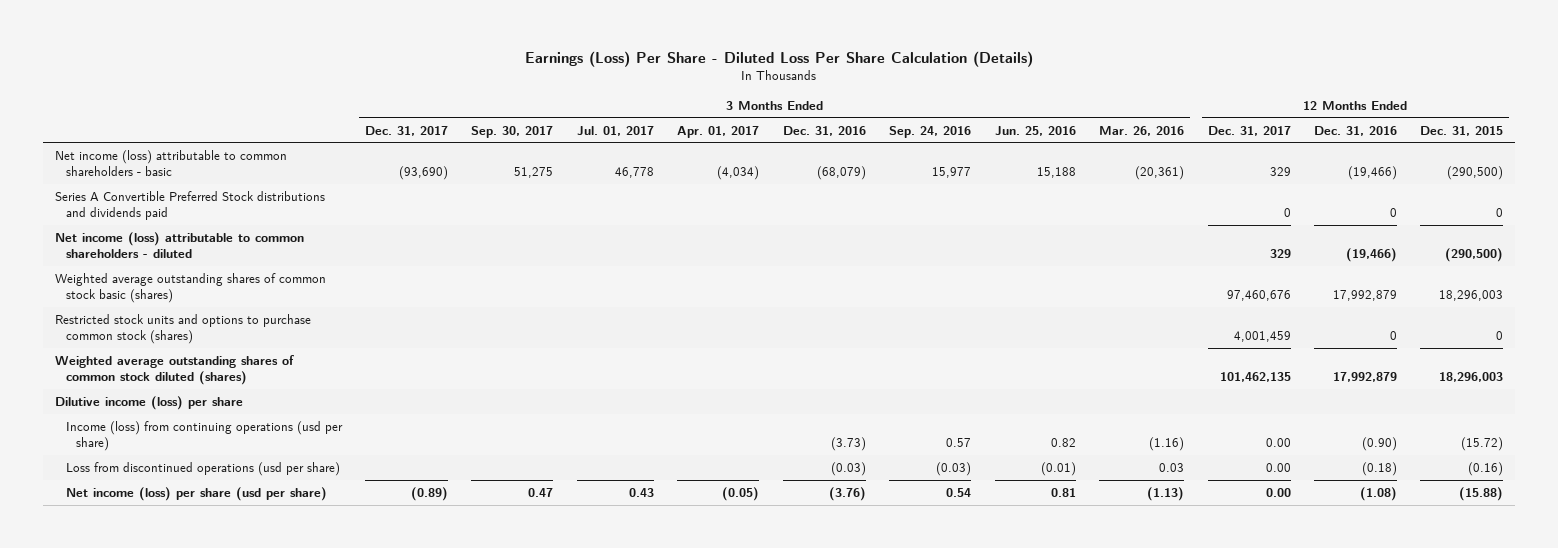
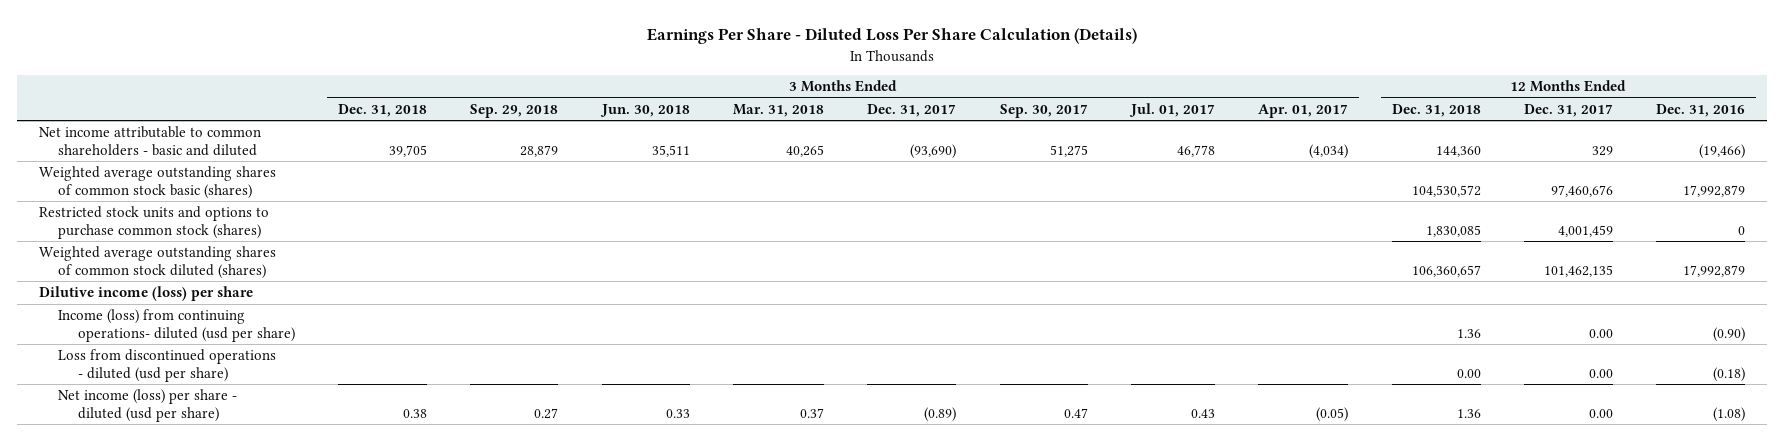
[525,51,1034,68] Earnings (Loss) Per Share - Diluted Loss Per Share Calculation (Details) -> [647,28,1138,45] Earnings Per Share - Diluted Loss Per Share Calculation (Details)
[782,125,866,136] Dec. 31, 2016 -> none
[889,125,972,138] Sep. 24, 2016 -> none
[994,125,1076,136] Jun. 25, 2016 -> none
[1099,125,1185,136] Mar. 26, 2016 -> none
[1420,125,1504,136] Dec. 31, 2015 -> none
none -> [337,103,427,117] Dec. 31, 2018
none -> [470,103,559,118] Sep. 29, 2018
none -> [599,103,690,117] Jun. 30, 2018
none -> [732,103,824,117] Mar. 31, 2018
none -> [1391,103,1481,117] Dec. 31, 2018
[55,190,326,220] Series A Convertible Preferred Stock distributions and dividends paid -> none
[55,231,305,258] Net income (loss) attributable to common shareholders - diluted -> none
[55,149,288,176] Net income (loss) attributable to common shareholders - basic -> [38,126,261,156] Net income attributable to common shareholders - basic and diluted
[65,420,343,451] Income (loss) from continuing operations (usd per share) -> [58,309,295,342] Income (loss) from continuing operations- diluted (usd per share)
[65,461,340,476] Loss from discontinued operations (usd per share) -> [58,349,277,382] Loss from discontinued operations - diluted (usd per share)
[65,486,327,501] Net income (loss) per share (usd per share) -> [58,389,238,422] Net income (loss) per share - diluted (usd per share)

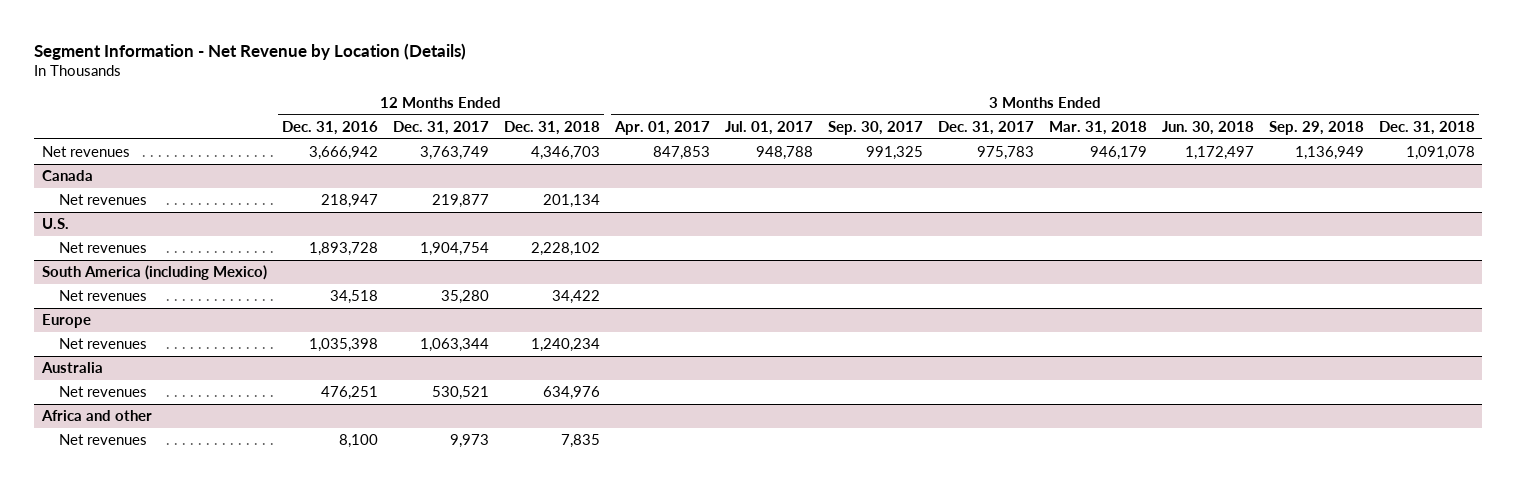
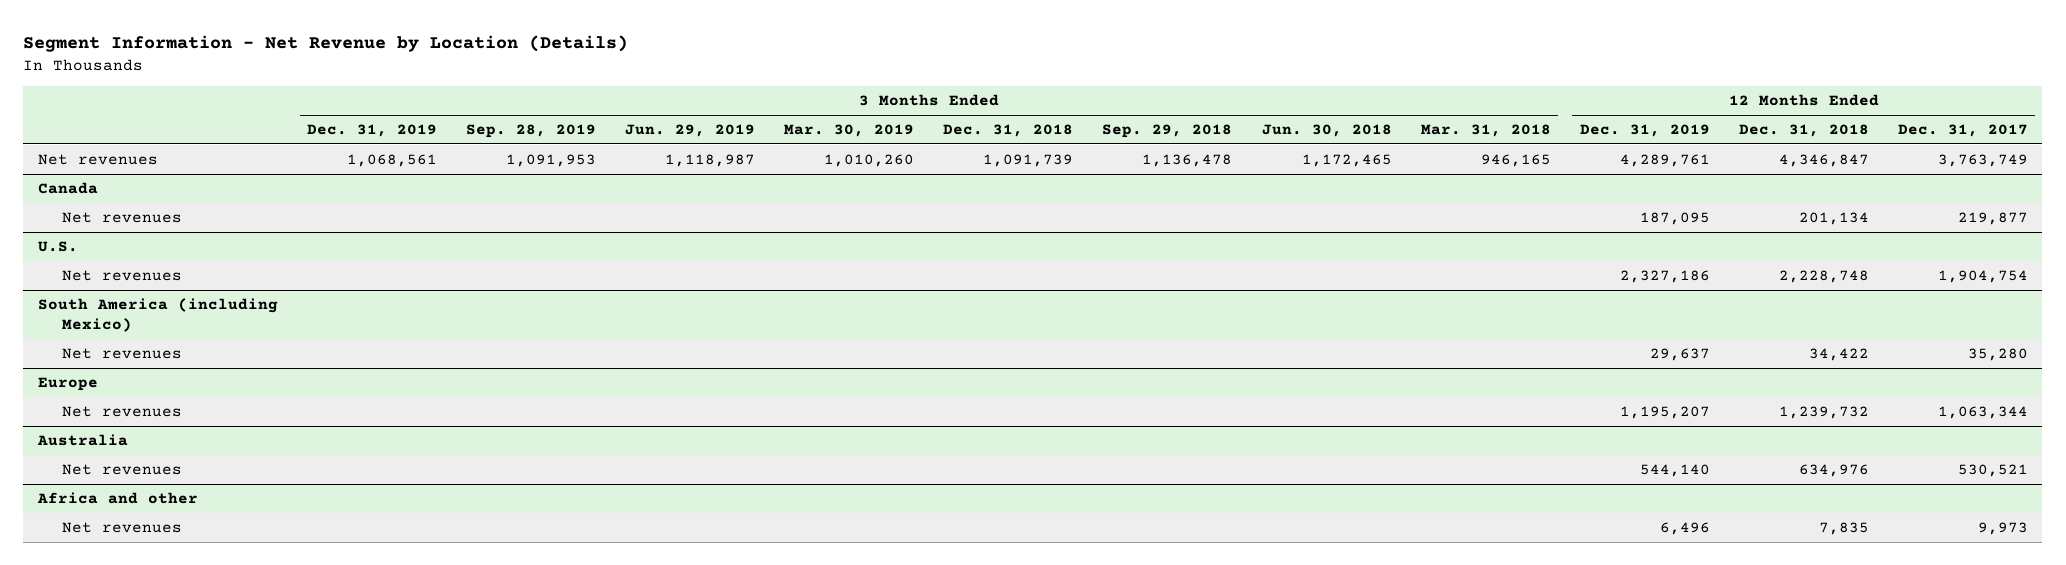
[281,120,378,135] Dec. 31, 2016 -> none
[613,120,710,135] Apr. 01, 2017 -> none
[724,120,813,135] Jul. 01, 2017 -> none
[827,120,923,135] Sep. 30, 2017 -> none
[937,120,1034,135] Dec. 31, 2017 -> none
none -> [307,124,438,138] Dec. 31, 2019
none -> [466,124,597,139] Sep. 28, 2019
none -> [625,124,756,138] Jun. 29, 2019
none -> [784,124,915,138] Mar. 30, 2019
none -> [1579,124,1710,138] Dec. 31, 2019
[530,146,600,161] 4,346,703 -> [1778,153,1869,167] 4,346,847
[1089,146,1147,161] 946,179 -> [1480,153,1551,167] 946,165
[1184,146,1254,161] 1,172,497 -> [1301,153,1392,167] 1,172,465
[1294,146,1364,161] 1,136,949 -> [1142,153,1233,167] 1,136,478
[1405,146,1475,161] 1,091,078 -> [983,153,1074,167] 1,091,739
[530,242,600,257] 2,228,102 -> [1778,269,1869,283] 2,228,748
[530,338,600,353] 1,240,234 -> [1778,405,1869,419] 1,239,732

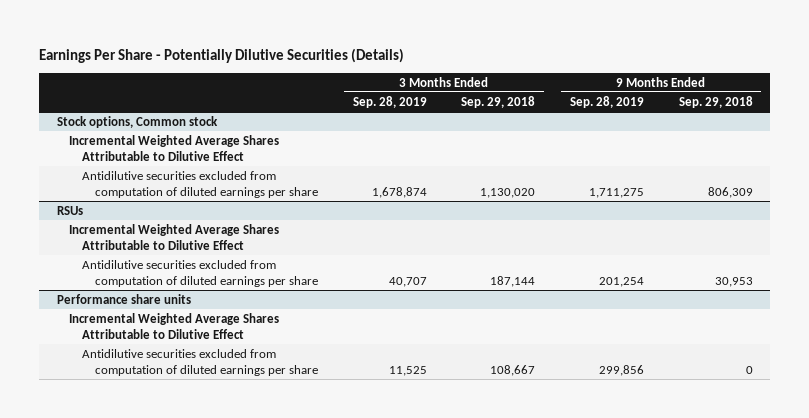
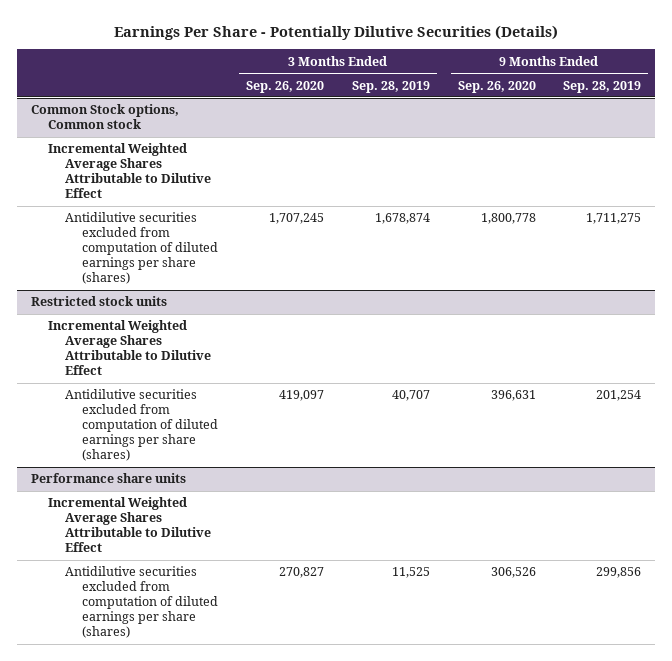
[461,95,536,108] Sep. 29, 2018 -> none
[678,95,753,108] Sep. 29, 2018 -> none
none -> [245,80,324,93] Sep. 26, 2020
none -> [457,80,536,93] Sep. 26, 2020
[56,115,218,128] Stock options, Common stock -> [30,104,179,130] Common Stock options, Common stock
[82,170,319,198] Antidilutive securities excluded from computation of diluted earnings per share -> [64,212,218,285] Antidilutive securities excluded from computation of diluted earnings per share (shares)
[56,205,83,215] RSUs -> [30,296,167,307] Restricted stock units
[82,259,319,287] Antidilutive securities excluded from computation of diluted earnings per share -> [64,389,218,462] Antidilutive securities excluded from computation of diluted earnings per share (shares)
[82,348,319,376] Antidilutive securities excluded from computation of diluted earnings per share -> [64,566,218,639] Antidilutive securities excluded from computation of diluted earnings per share (shares)

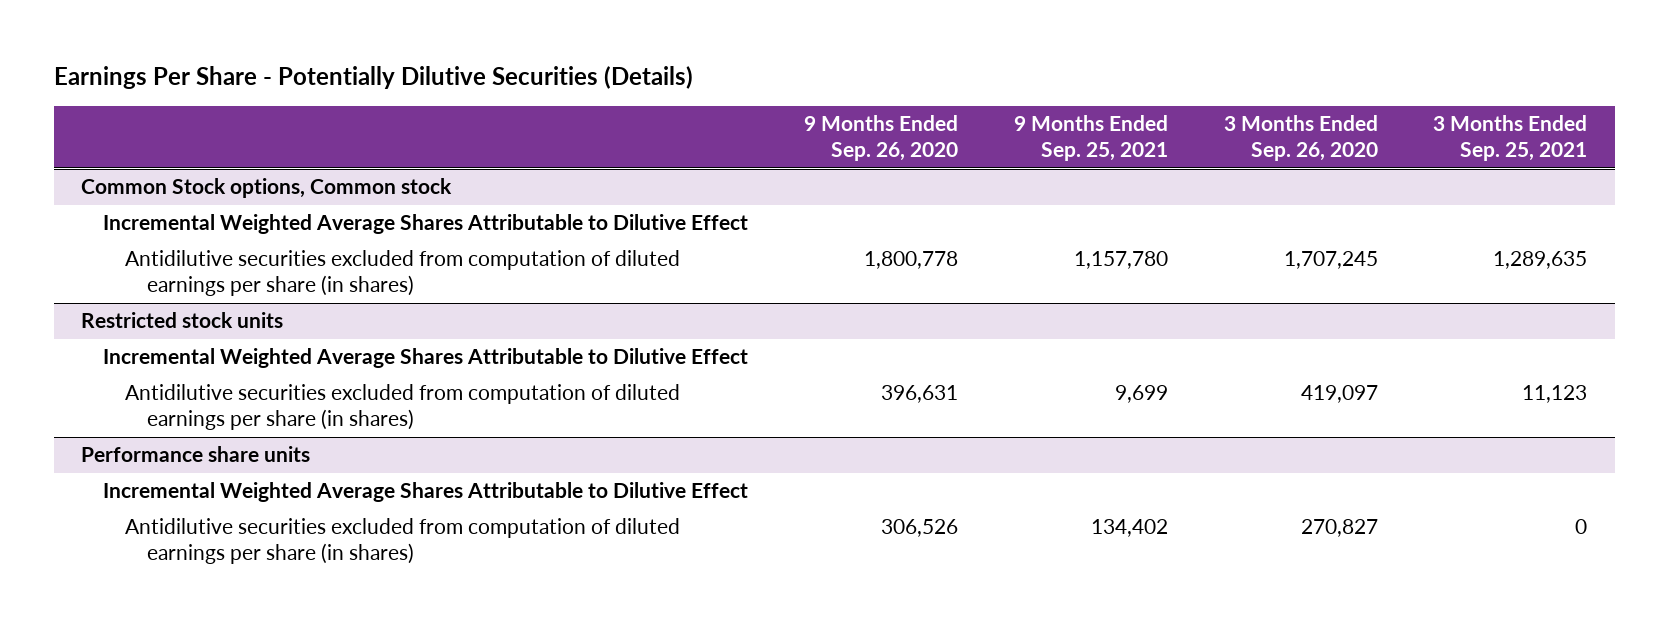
[351,80,430,93] Sep. 28, 2019 -> none
[563,80,642,93] Sep. 28, 2019 -> none
none -> [1013,115,1168,162] 9 Months Ended Sep. 25, 2021
none -> [1433,115,1588,162] 3 Months Ended Sep. 25, 2021
[64,212,218,285] Antidilutive securities excluded from computation of diluted earnings per share (shares) -> [125,250,681,297] Antidilutive securities excluded from computation of diluted earnings per share (in shares)
[64,389,218,462] Antidilutive securities excluded from computation of diluted earnings per share (shares) -> [125,384,681,431] Antidilutive securities excluded from computation of diluted earnings per share (in shares)
[64,566,218,639] Antidilutive securities excluded from computation of diluted earnings per share (shares) -> [125,518,681,565] Antidilutive securities excluded from computation of diluted earnings per share (in shares)

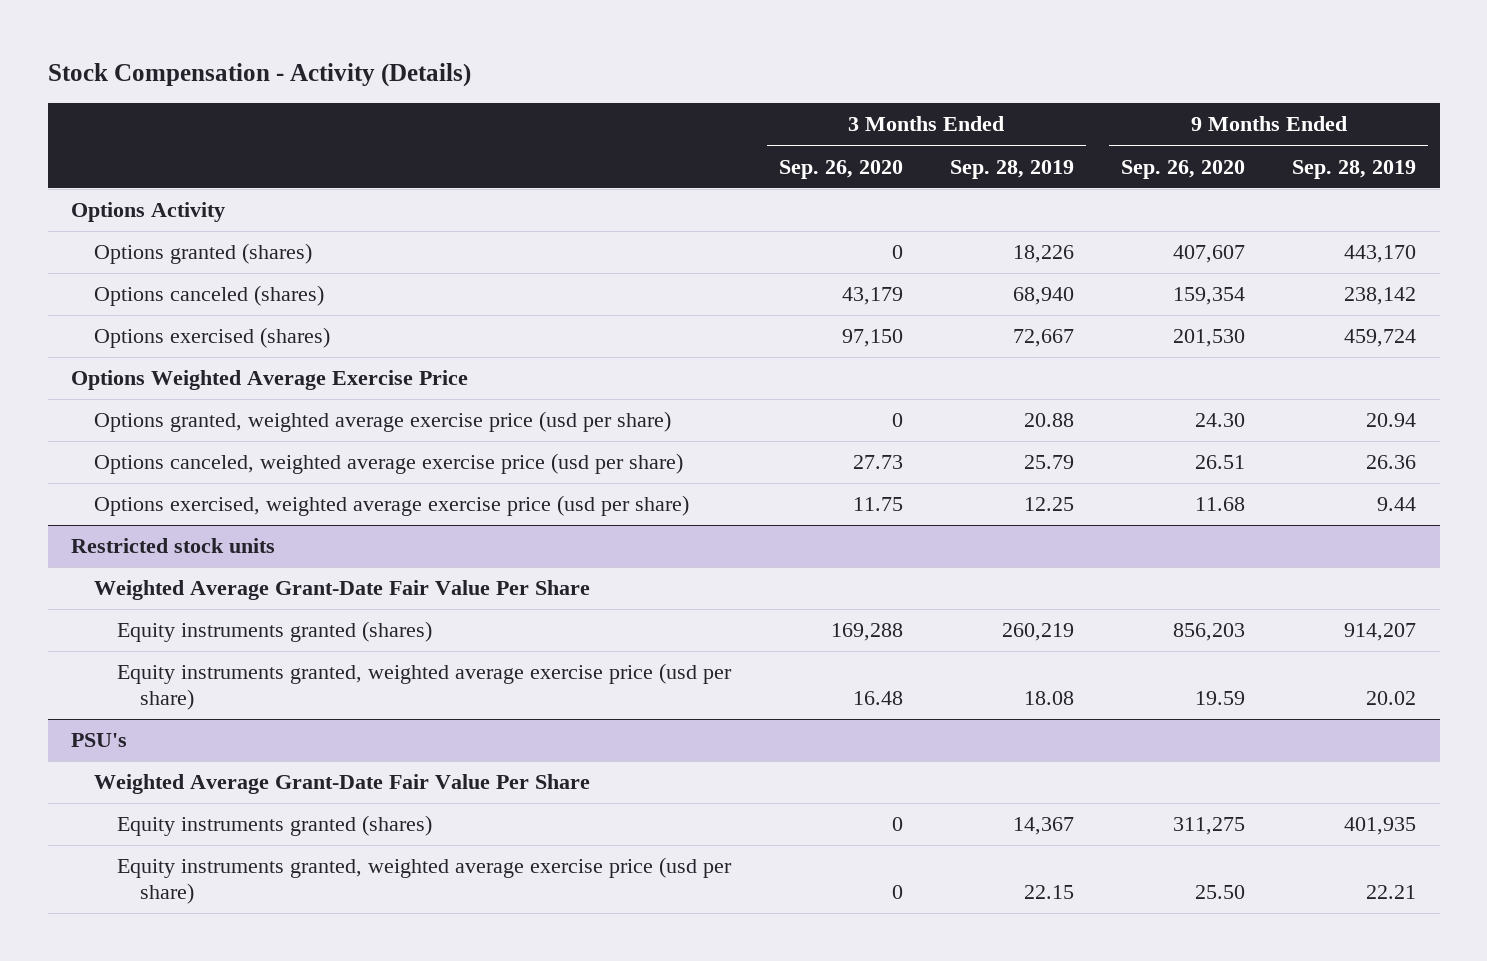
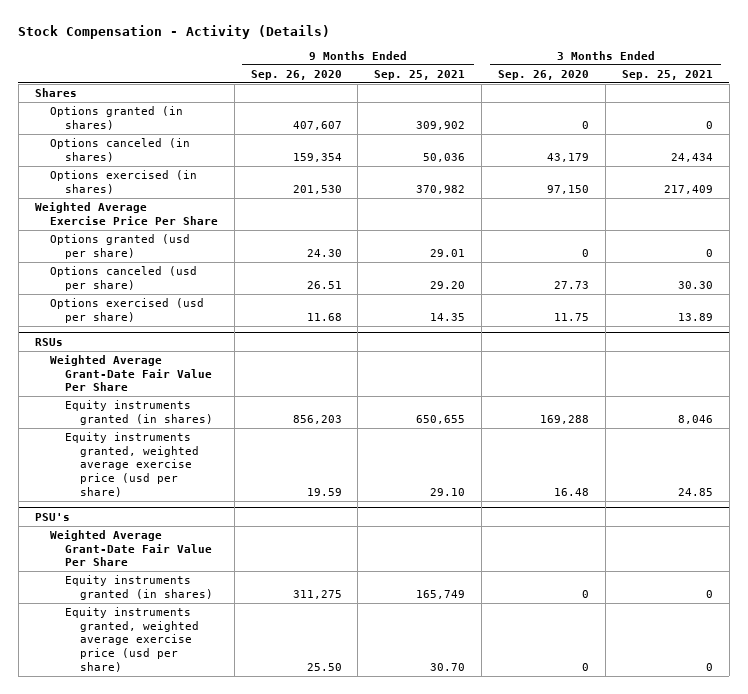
[949,159,1074,179] Sep. 28, 2019 -> none
[1292,159,1417,179] Sep. 28, 2019 -> none
none -> [374,69,466,80] Sep. 25, 2021
none -> [621,69,713,80] Sep. 25, 2021
[71,202,226,223] Options Activity -> [34,88,77,98] Shares
[94,243,313,265] Options granted (shares) -> [49,106,183,130] Options granted (in shares)
[94,285,325,307] Options canceled (shares) -> [49,138,190,162] Options canceled (in shares)
[94,327,331,349] Options exercised (shares) -> [49,170,197,194] Options exercised (in shares)
[71,370,469,391] Options Weighted Average Exercise Price -> [34,202,218,225] Weighted Average Exercise Price Per Share
[94,411,672,433] Options granted, weighted average exercise price (usd per share) -> [49,234,190,259] Options granted (usd per share)
[94,453,684,475] Options canceled, weighted average exercise price (usd per share) -> [49,266,197,291] Options canceled (usd per share)
[94,495,690,517] Options exercised, weighted average exercise price (usd per share) -> [49,298,204,323] Options exercised (usd per share)
[71,538,276,554] Restricted stock units -> [34,337,63,346] RSUs
[117,621,433,643] Equity instruments granted (shares) -> [64,400,213,425] Equity instruments granted (in shares)
[117,815,433,837] Equity instruments granted (shares) -> [64,575,213,600] Equity instruments granted (in shares)

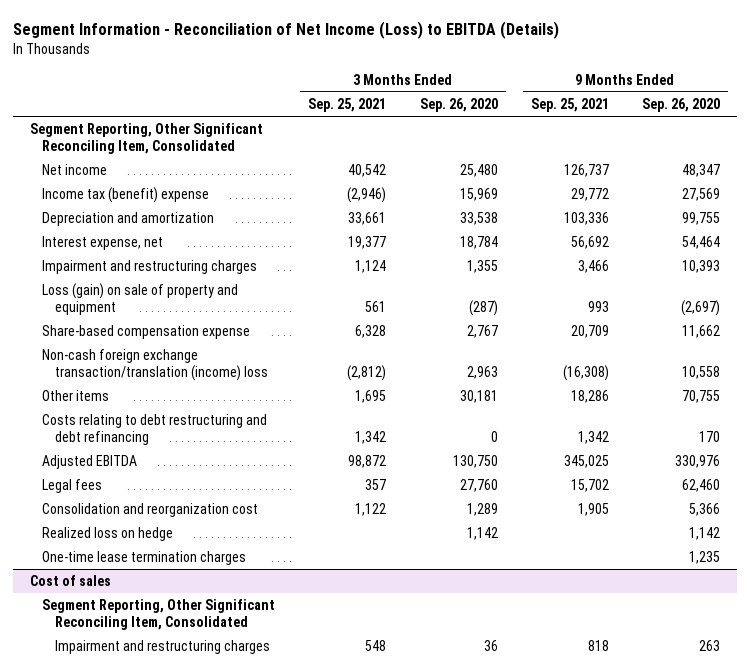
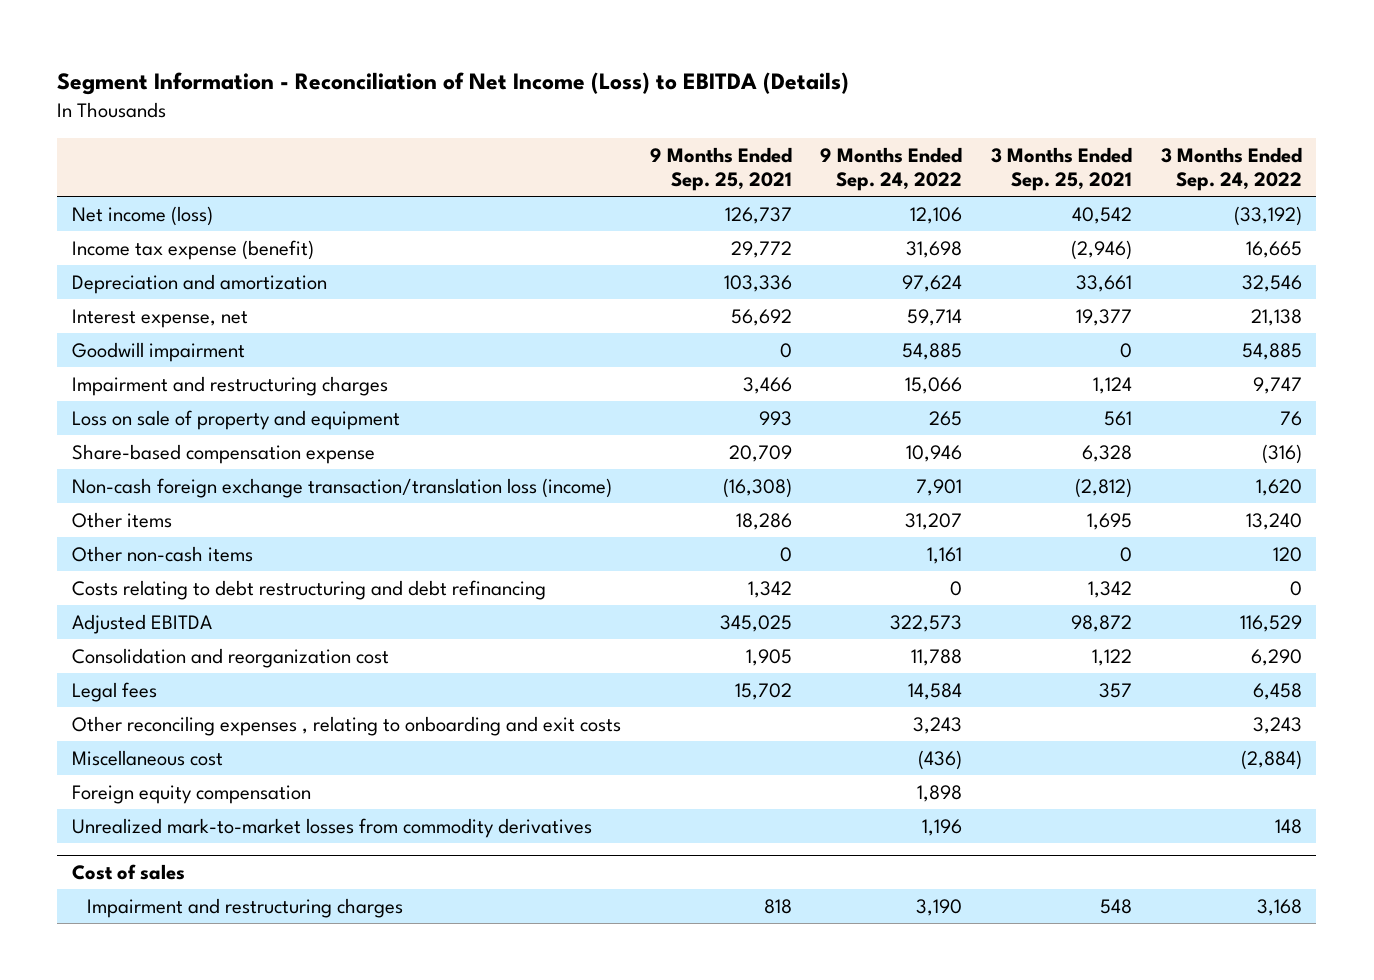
[419,98,498,113] Sep. 26, 2020 -> none
[642,98,721,113] Sep. 26, 2020 -> none
none -> [820,146,963,192] 9 Months Ended Sep. 24, 2022
none -> [1160,146,1302,192] 3 Months Ended Sep. 24, 2022
[29,123,263,154] Segment Reporting, Other Significant Reconciling Item, Consolidated -> none
[42,164,108,176] Net income -> [71,205,213,226] Net income (loss)
[42,187,210,204] Income tax (benefit) expense -> [71,239,314,260] Income tax expense (benefit)
none -> [71,341,245,362] Goodwill impairment
[42,283,239,315] Loss (gain) on sale of property and equipment -> [71,409,400,430] Loss on sale of property and equipment
[42,349,268,381] Non-cash foreign exchange transaction/translation (income) loss -> [71,477,612,498] Non-cash foreign exchange transaction/translation loss (income)
none -> [71,545,253,562] Other non-cash items
[42,527,174,542] Realized loss on hedge -> none
[42,551,247,566] One-time lease termination charges -> none
[42,479,103,494] Legal fees -> [71,681,157,702] Legal fees
none -> [71,715,621,736] Other reconciling expenses , relating to onboarding and exit costs
none -> [71,749,223,766] Miscellaneous cost
none -> [71,784,311,804] Foreign equity compensation
none -> [71,817,592,838] Unrealized mark-to-market losses from commodity derivatives
[42,599,276,630] Segment Reporting, Other Significant Reconciling Item, Consolidated -> none

